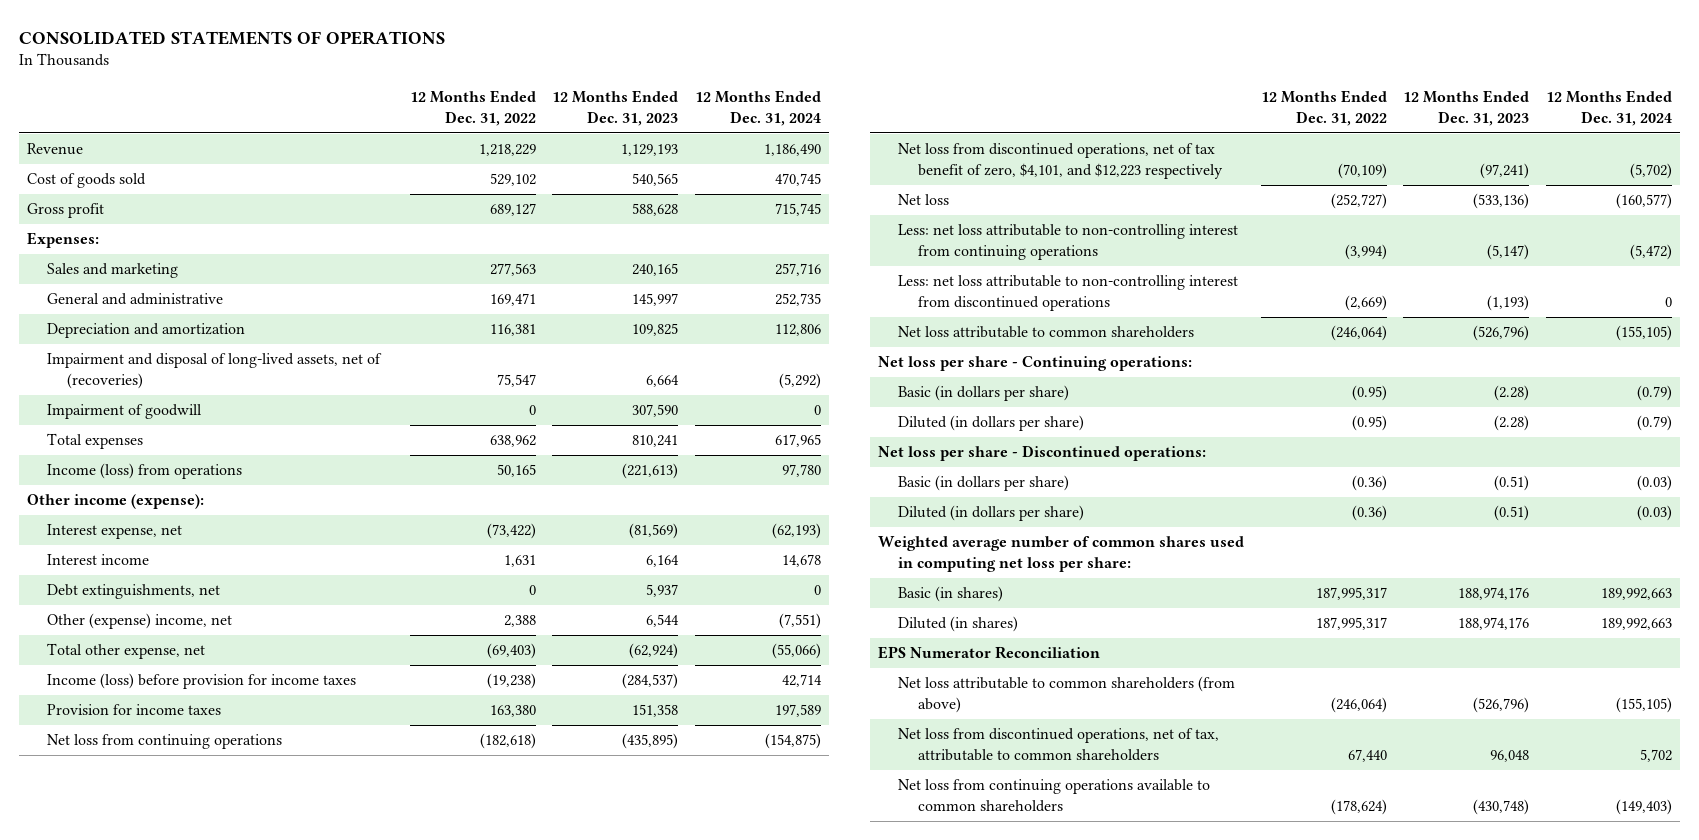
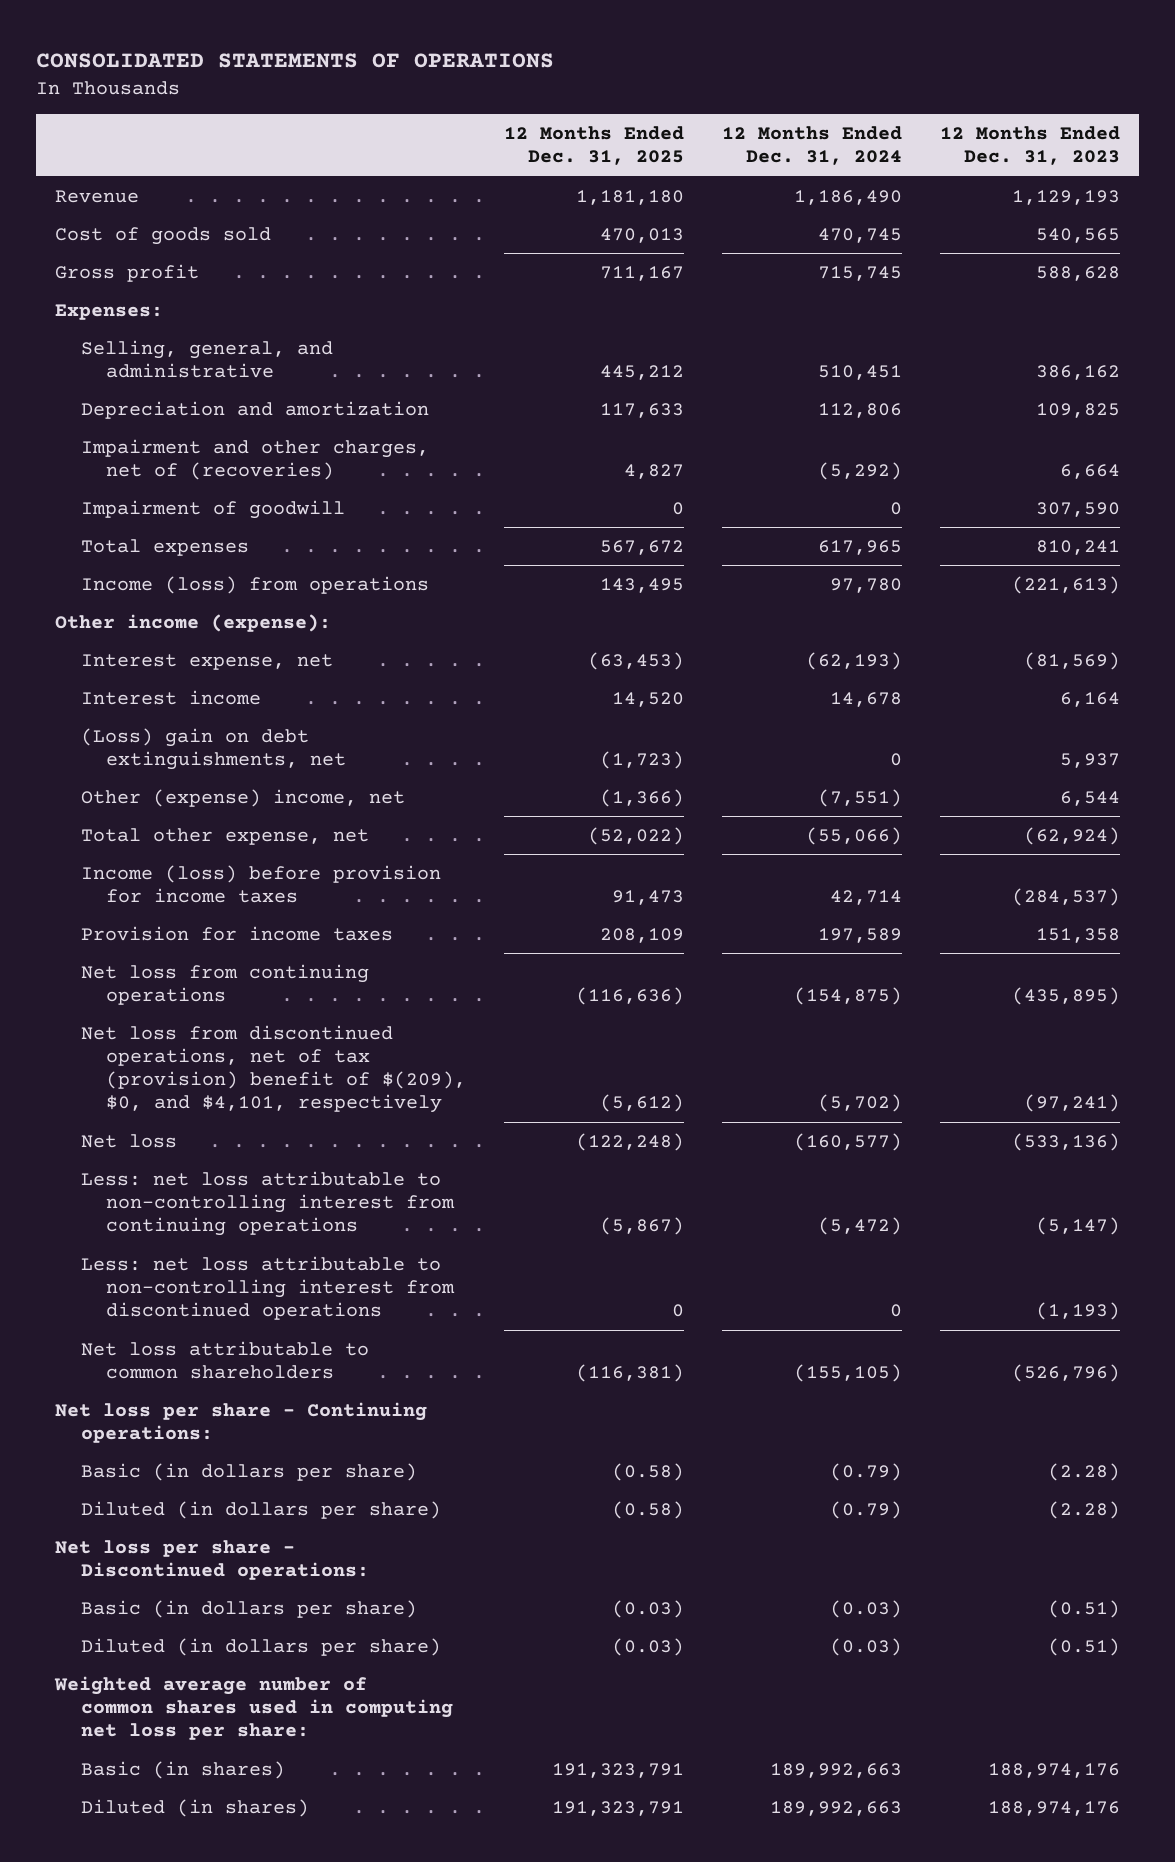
[409,90,536,126] 12 Months Ended Dec. 31, 2022 -> none
none -> [504,126,685,166] 12 Months Ended Dec. 31, 2025
[47,263,179,279] Sales and marketing -> none
[47,293,224,306] General and administrative -> [80,339,333,379] Selling, general, and administrative
[632,293,679,307] 145,997 -> [1036,365,1121,381] 386,162
[774,293,821,307] 252,735 -> [818,365,903,381] 510,451
[47,353,383,390] Impairment and disposal of long-lived assets, net of (recoveries) -> [80,438,429,481] Impairment and other charges, net of (recoveries)
[47,584,221,600] Debt extinguishments, net -> [80,727,347,771] (Loss) gain on debt extinguishments, net
[898,143,1224,180] Net loss from discontinued operations, net of tax benefit of zero, $4,101, and $12,223 respectively -> [80,1024,467,1114] Net loss from discontinued operations, net of tax (provision) benefit of $(209), $0, and $4,101, respectively
[877,646,1100,660] EPS Numerator Reconciliation -> none
[898,676,1236,714] Net loss attributable to common shareholders (from above) -> none
[898,728,1220,762] Net loss from discontinued operations, net of tax, attributable to common shareholders -> none
[898,779,1211,813] Net loss from continuing operations available to common shareholders -> none

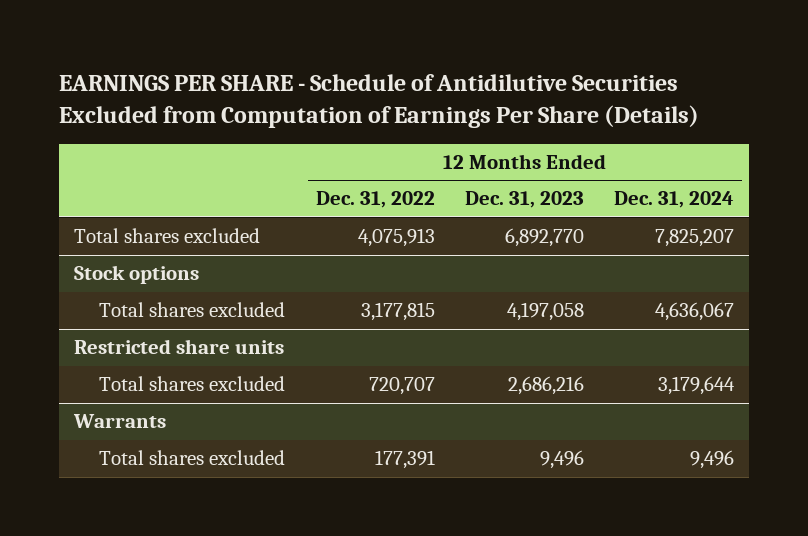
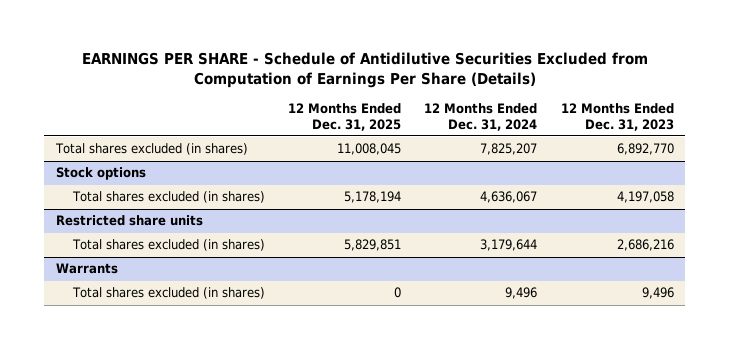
[315,191,435,209] Dec. 31, 2022 -> none
none -> [288,103,402,131] 12 Months Ended Dec. 31, 2025
[74,228,261,244] Total shares excluded -> [54,143,248,156] Total shares excluded (in shares)
[99,302,286,318] Total shares excluded -> [72,191,266,204] Total shares excluded (in shares)
[99,376,286,392] Total shares excluded -> [72,239,266,252] Total shares excluded (in shares)
[99,450,286,466] Total shares excluded -> [72,287,266,300] Total shares excluded (in shares)

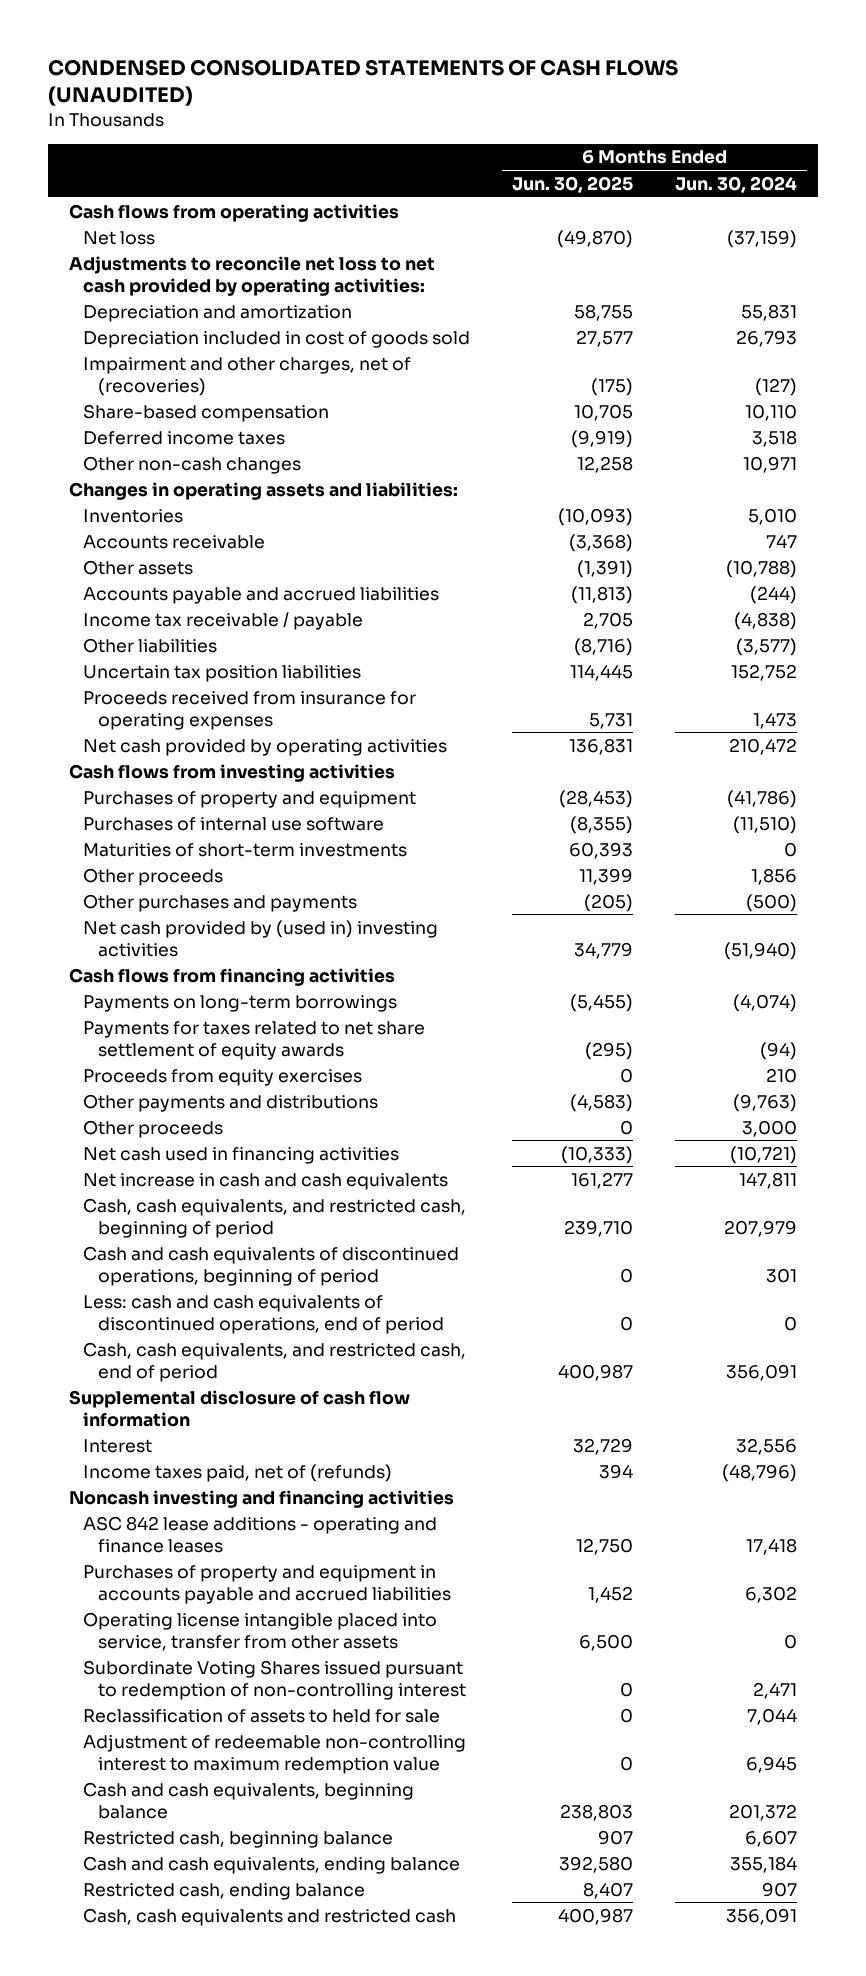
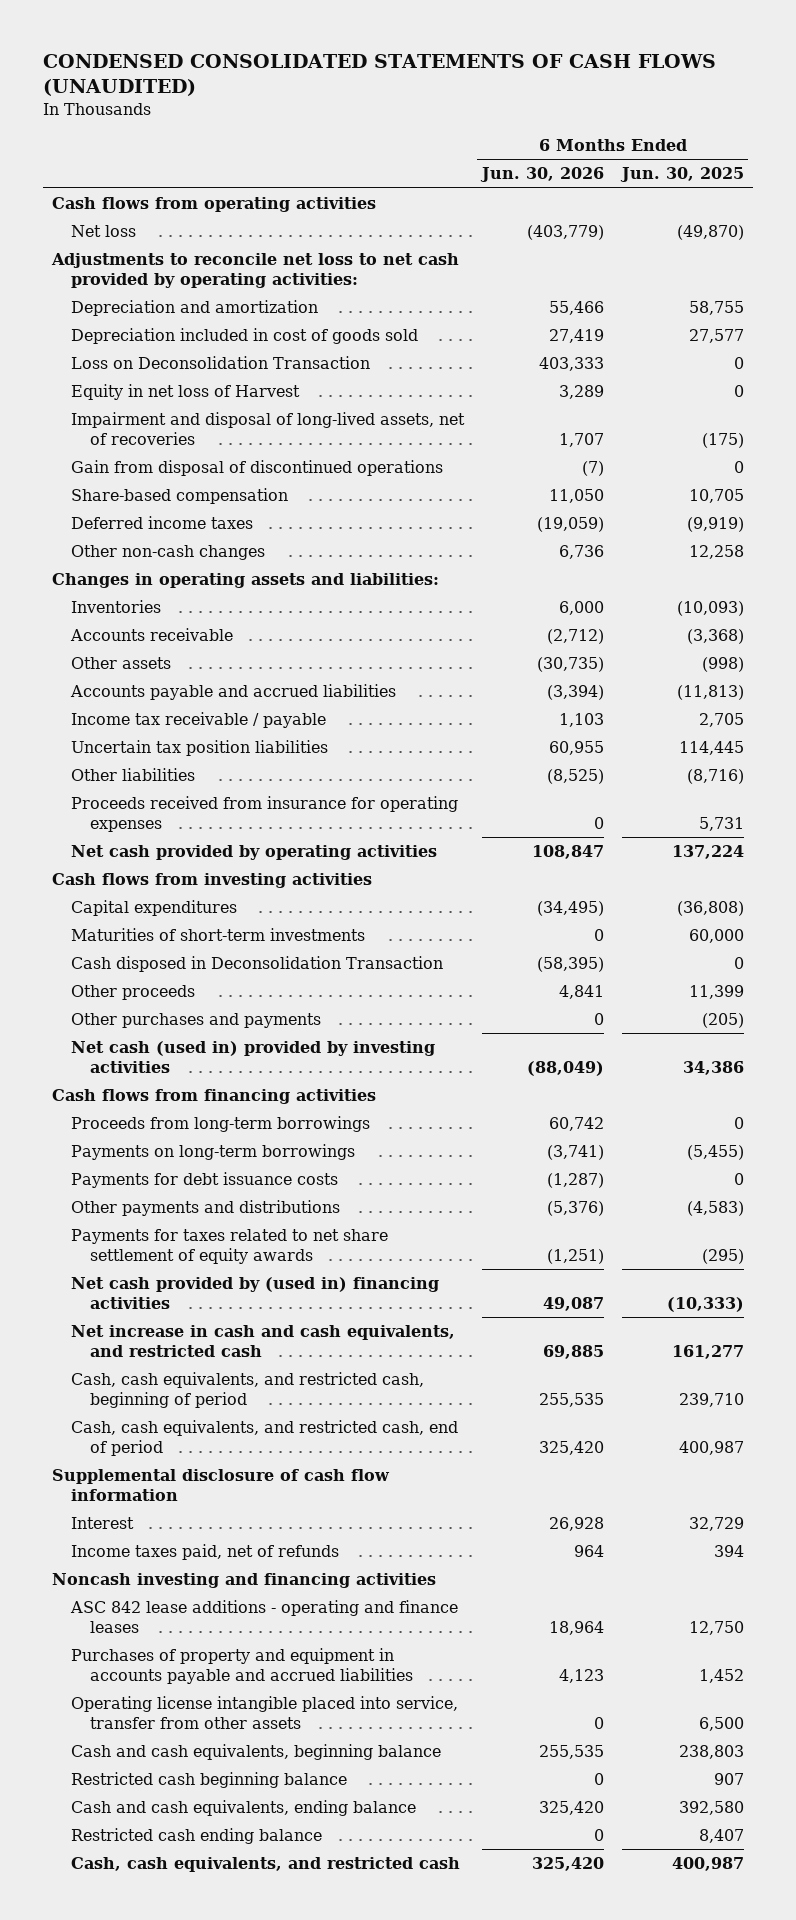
[674,175,797,193] Jun. 30, 2024 -> none
none -> [479,167,604,183] Jun. 30, 2026
none -> [71,356,371,370] Loss on Deconsolidation Transaction
none -> [71,384,301,401] Equity in net loss of Harvest
[83,356,412,396] Impairment and other charges, net of (recoveries) -> [71,412,466,445] Impairment and disposal of long-lived assets, net of recoveries
none -> [71,460,444,477] Gain from disposal of discontinued operations
[577,559,634,578] (1,391) -> [701,657,744,673] (998)
[83,637,218,653] Other liabilities -> [71,768,196,782] Other liabilities
[569,737,634,755] 136,831 -> [671,845,744,860] 137,224
[83,790,417,808] Purchases of property and equipment -> none
[83,816,385,831] Purchases of internal use software -> none
none -> [71,900,238,917] Capital expenditures
[569,841,634,859] 60,393 -> [688,929,744,944] 60,000
none -> [71,956,444,973] Cash disposed in Deconsolidation Transaction
[83,919,439,957] Net cash provided by (used in) investing activities -> [71,1041,436,1073] Net cash (used in) provided by investing activities
[574,941,634,959] 34,779 -> [682,1060,744,1075] 34,386
none -> [71,1116,371,1133] Proceeds from long-term borrowings
[83,1068,363,1086] Proceeds from equity exercises -> none
none -> [71,1172,339,1189] Payments for debt issuance costs
[83,1119,224,1138] Other proceeds -> none
[83,1020,426,1060] Payments for taxes related to net share settlement of equity awards -> [71,1229,389,1264] Payments for taxes related to net share settlement of equity awards
[83,1146,400,1164] Net cash used in financing activities -> [71,1277,440,1309] Net cash provided by (used in) financing activities
[83,1172,449,1190] Net increase in cash and cash equivalents -> [71,1325,456,1357] Net increase in cash and cash equivalents, and restricted cash
[83,1245,460,1286] Cash and cash equivalents of discontinued operations, beginning of period -> none
[83,1294,445,1334] Less: cash and cash equivalents of discontinued operations, end of period -> none
[83,1463,393,1482] Income taxes paid, net of (refunds) -> [71,1544,340,1561] Income taxes paid, net of refunds
[83,1659,467,1700] Subordinate Voting Shares issued pursuant to redemption of non-controlling interest -> none
[83,1708,441,1723] Reclassification of assets to held for sale -> none
[83,1733,467,1774] Adjustment of redeemable non-controlling interest to maximum redemption value -> none
[83,1830,394,1848] Restricted cash, beginning balance -> [71,1772,348,1789] Restricted cash beginning balance
[83,1882,366,1900] Restricted cash, ending balance -> [71,1828,323,1845] Restricted cash ending balance
[83,1907,457,1926] Cash, cash equivalents and restricted cash -> [71,1857,461,1873] Cash, cash equivalents, and restricted cash

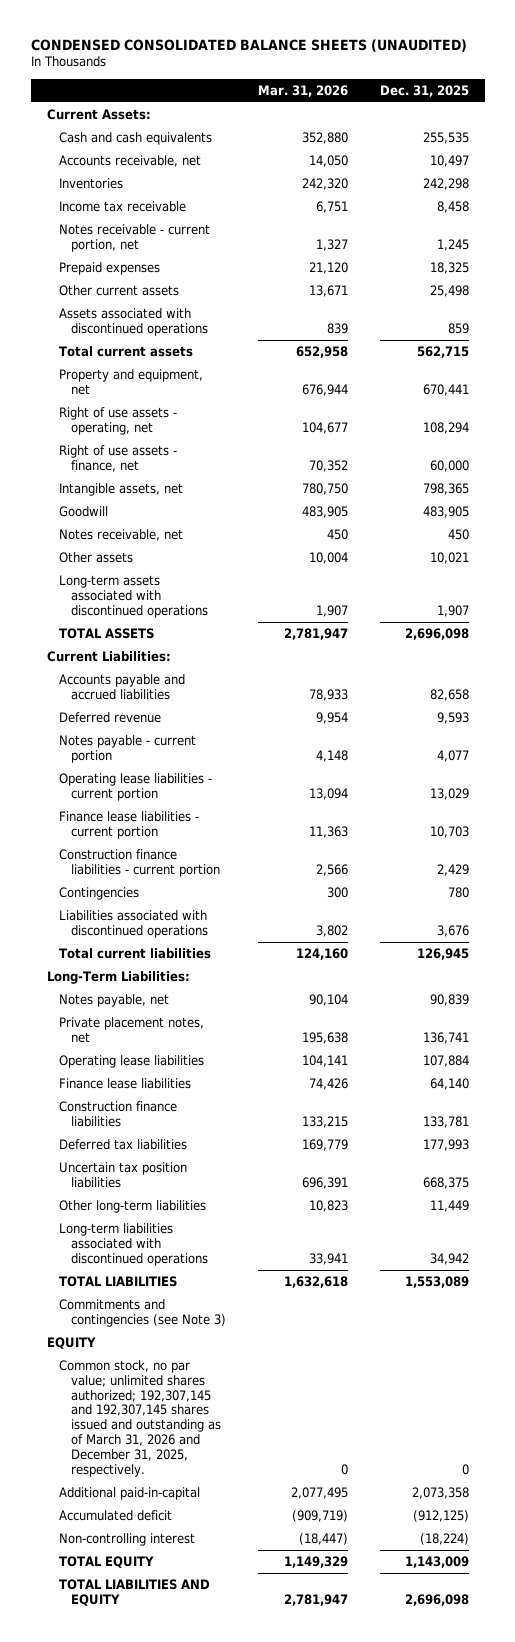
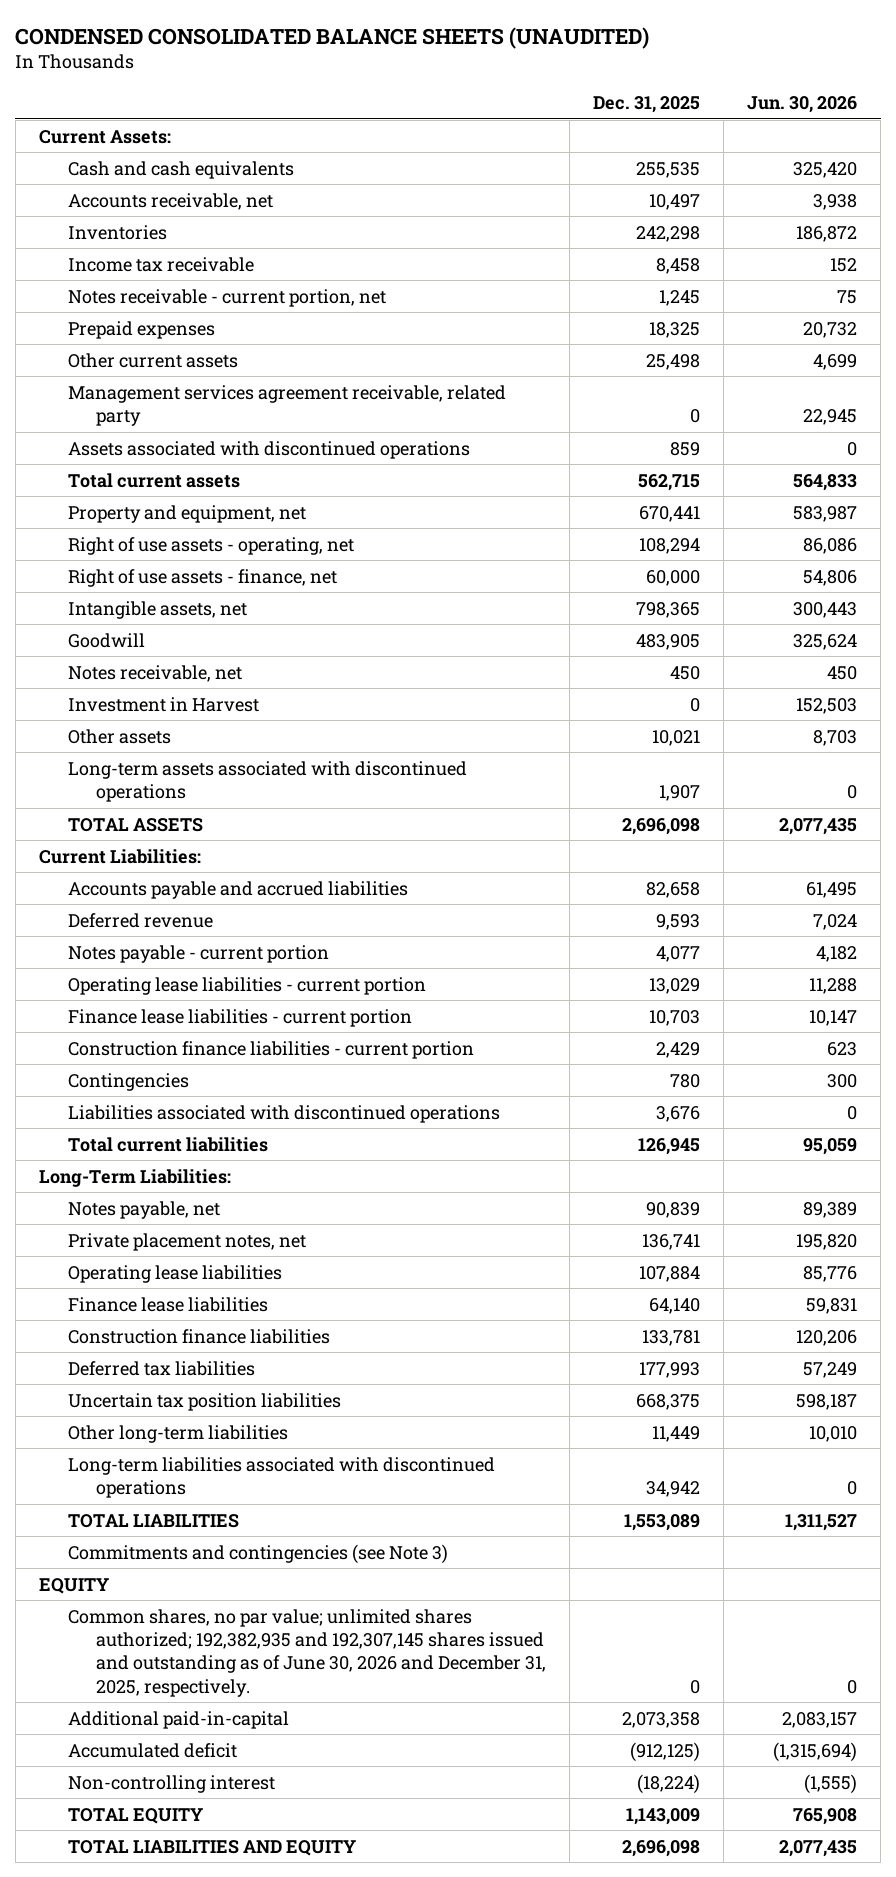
[257,84,348,97] Mar. 31, 2026 -> none
none -> [747,96,858,114] Jun. 30, 2026
none -> [67,384,506,427] Management services agreement receivable, related party
none -> [67,696,259,712] Investment in Harvest
[58,1360,221,1477] Common stock, no par value; unlimited shares authorized; 192,307,145 and 192,307,145 shares issued and outstanding as of March 31, 2026 and December 31, 2025, respectively. -> [67,1608,547,1697] Common shares, no par value; unlimited shares authorized; 192,382,935 and 192,307,145 shares issued and outstanding as of June 30, 2026 and December 31, 2025, respectively.

